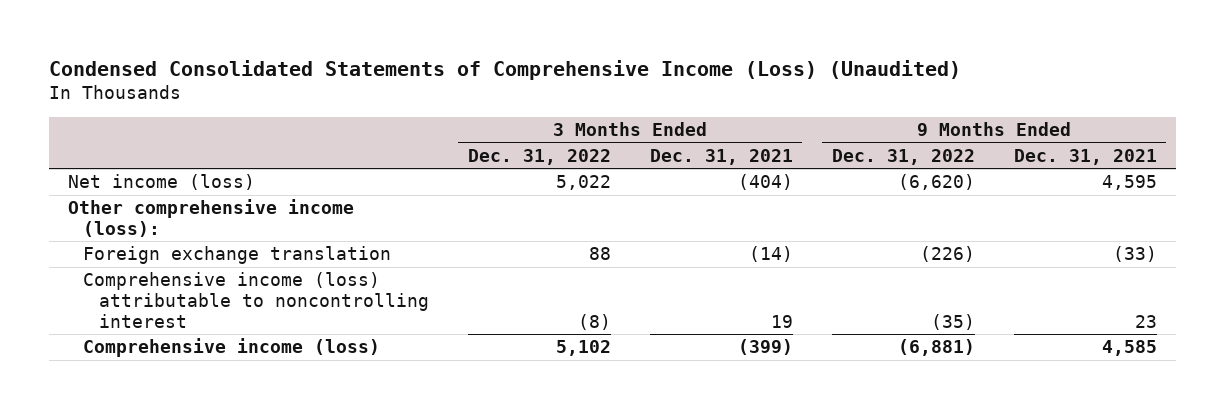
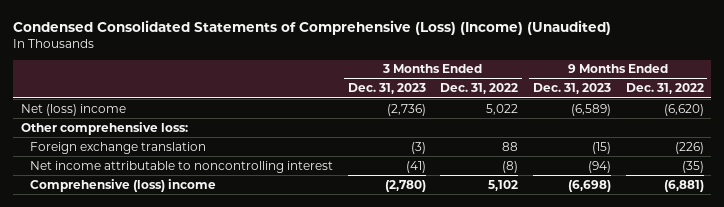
[48,59,961,80] Condensed Consolidated Statements of Comprehensive Income (Loss) (Unaudited) -> [13,19,612,35] Condensed Consolidated Statements of Comprehensive (Loss) (Income) (Unaudited)
[649,148,793,165] Dec. 31, 2021 -> none
[1013,148,1157,165] Dec. 31, 2021 -> none
none -> [347,83,426,95] Dec. 31, 2023
none -> [532,83,611,95] Dec. 31, 2023
[68,174,256,191] Net income (loss) -> [20,103,126,116] Net (loss) income
[68,199,355,237] Other comprehensive income (loss): -> [20,121,188,135] Other comprehensive loss:
[83,272,429,328] Comprehensive income (loss) attributable to noncontrolling interest -> [29,160,333,173] Net income attributable to noncontrolling interest
[83,338,381,358] Comprehensive income (loss) -> [29,178,216,192] Comprehensive (loss) income

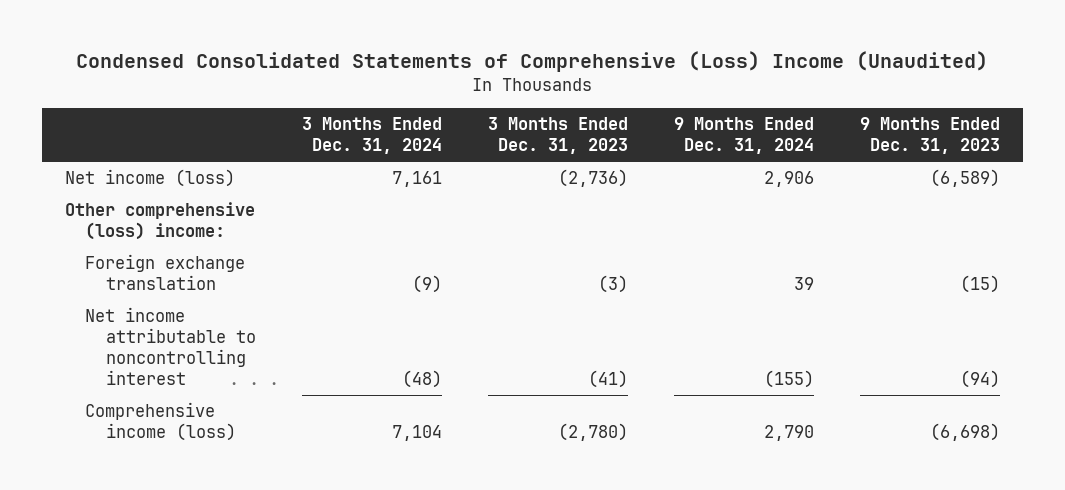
[13,19,612,35] Condensed Consolidated Statements of Comprehensive (Loss) (Income) (Unaudited) -> [76,51,989,73] Condensed Consolidated Statements of Comprehensive (Loss) Income (Unaudited)
[440,83,519,95] Dec. 31, 2022 -> none
[625,83,704,95] Dec. 31, 2022 -> none
none -> [302,117,443,155] 3 Months Ended Dec. 31, 2024
none -> [674,117,815,155] 9 Months Ended Dec. 31, 2024
[20,103,126,116] Net (loss) income -> [64,169,235,188] Net income (loss)
[20,121,188,135] Other comprehensive loss: -> [64,202,255,241] Other comprehensive (loss) income:
[29,178,216,192] Comprehensive (loss) income -> [85,402,237,442] Comprehensive income (loss)

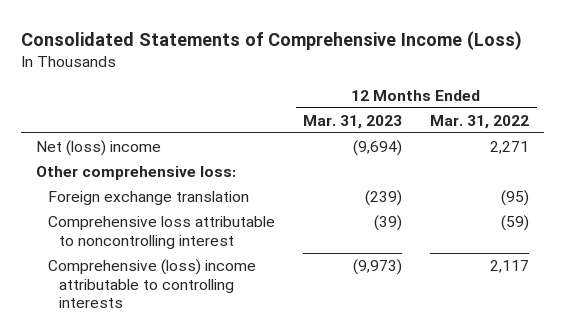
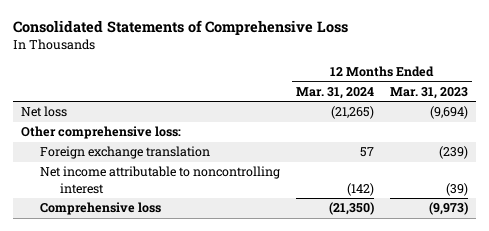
[21,30,523,50] Consolidated Statements of Comprehensive Income (Loss) -> [12,20,348,36] Consolidated Statements of Comprehensive Loss
[430,114,530,129] Mar. 31, 2022 -> none
none -> [296,86,375,99] Mar. 31, 2024
[35,140,161,157] Net (loss) income -> [20,106,67,118] Net loss
[47,216,275,249] Comprehensive loss attributable to noncontrolling interest -> [40,166,281,194] Net income attributable to noncontrolling interest
[47,259,256,308] Comprehensive (loss) income attributable to controlling interests -> [40,202,162,216] Comprehensive loss

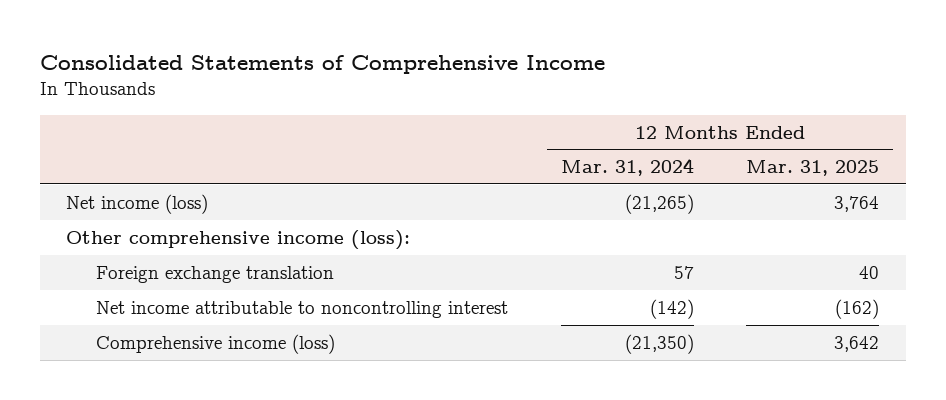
[12,20,348,36] Consolidated Statements of Comprehensive Loss -> [39,54,605,74] Consolidated Statements of Comprehensive Income
[389,86,468,99] Mar. 31, 2023 -> none
none -> [746,160,880,177] Mar. 31, 2025
[20,106,67,118] Net loss -> [66,193,209,214] Net income (loss)
[20,126,181,140] Other comprehensive loss: -> [66,229,411,250] Other comprehensive income (loss):
[40,202,162,216] Comprehensive loss -> [95,333,335,354] Comprehensive income (loss)

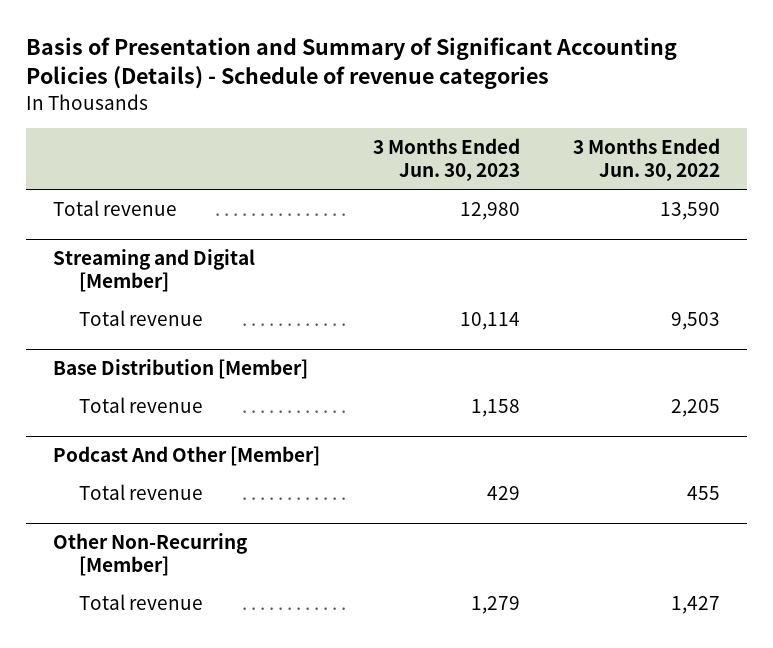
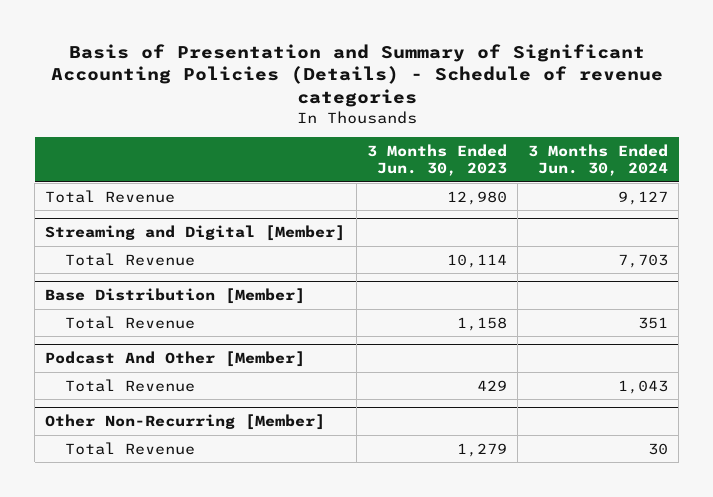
[573,138,721,182] 3 Months Ended Jun. 30, 2022 -> none
none -> [527,144,668,177] 3 Months Ended Jun. 30, 2024
[52,199,177,216] Total revenue -> [45,189,176,203] Total Revenue
[79,309,204,326] Total revenue -> [65,252,196,266] Total Revenue
[79,396,204,413] Total revenue -> [65,315,196,329] Total Revenue
[79,483,204,500] Total revenue -> [65,378,196,392] Total Revenue
[79,593,204,610] Total revenue -> [65,441,196,455] Total Revenue

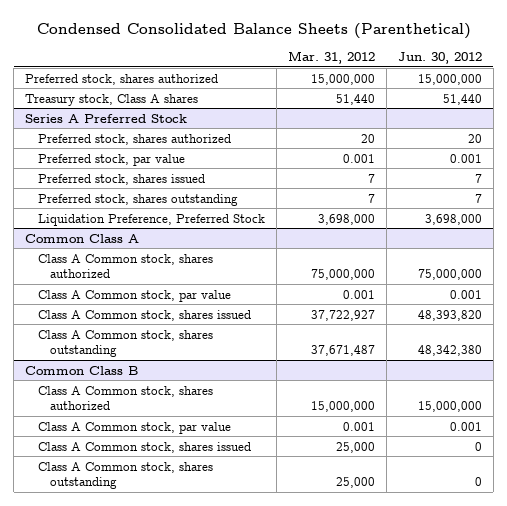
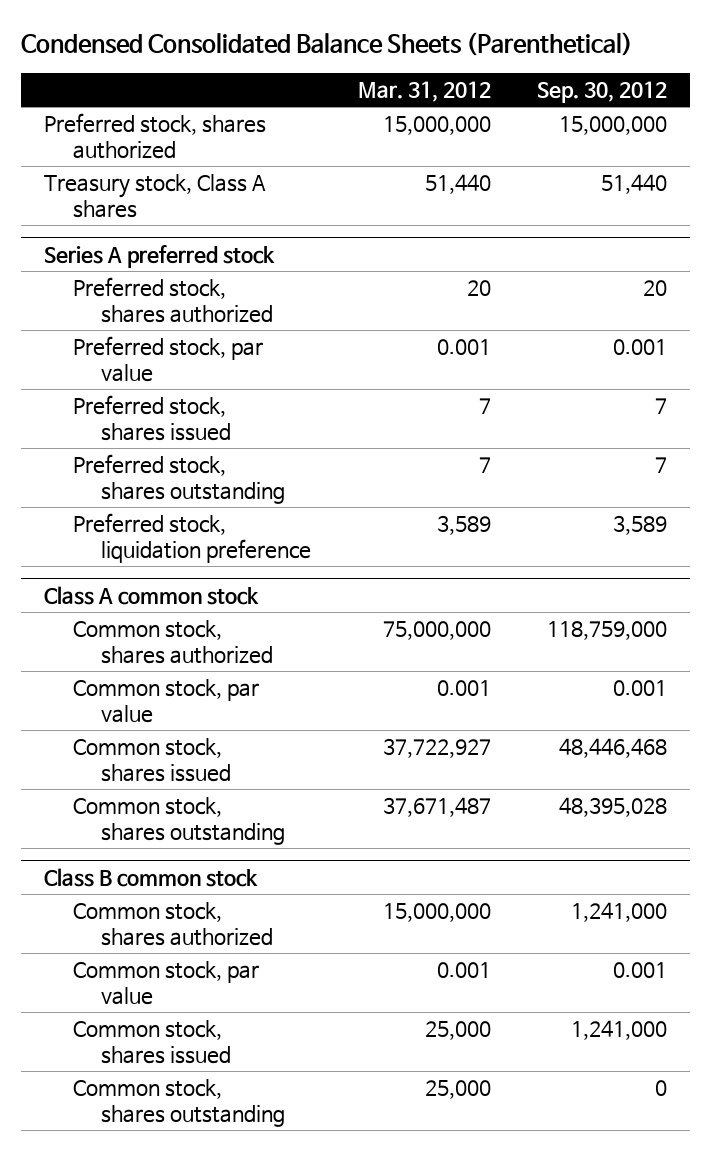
[397,52,482,65] Jun. 30, 2012 -> none
none -> [537,80,668,103] Sep. 30, 2012
[25,113,188,123] Series A Preferred Stock -> [43,244,275,268] Series A preferred stock
[37,213,265,226] Liquidation Preference, Preferred Stock -> [72,513,312,563] Preferred stock, liquidation preference
[317,213,375,225] 3,698,000 -> [436,515,491,536] 3,589
[25,233,140,243] Common Class A -> [43,585,259,605] Class A common stock
[37,253,213,279] Class A Common stock, shares authorized -> [72,620,274,664] Common stock, shares authorized
[37,289,231,302] Class A Common stock, par value -> [72,679,259,723] Common stock, par value
[37,309,251,321] Class A Common stock, shares issued -> [72,738,232,782] Common stock, shares issued
[37,329,213,358] Class A Common stock, shares outstanding -> [72,797,286,845] Common stock, shares outstanding
[25,365,139,375] Common Class B -> [43,867,258,887] Class B common stock
[37,385,213,411] Class A Common stock, shares authorized -> [72,902,274,946] Common stock, shares authorized
[37,421,231,434] Class A Common stock, par value -> [72,961,259,1005] Common stock, par value
[37,441,251,453] Class A Common stock, shares issued -> [72,1020,232,1064] Common stock, shares issued
[37,461,213,490] Class A Common stock, shares outstanding -> [72,1079,286,1127] Common stock, shares outstanding

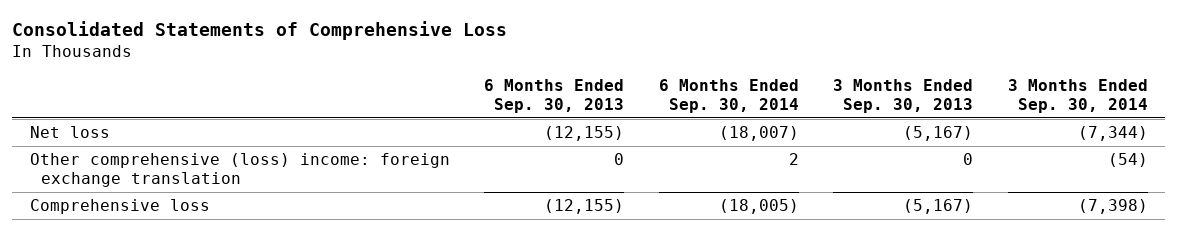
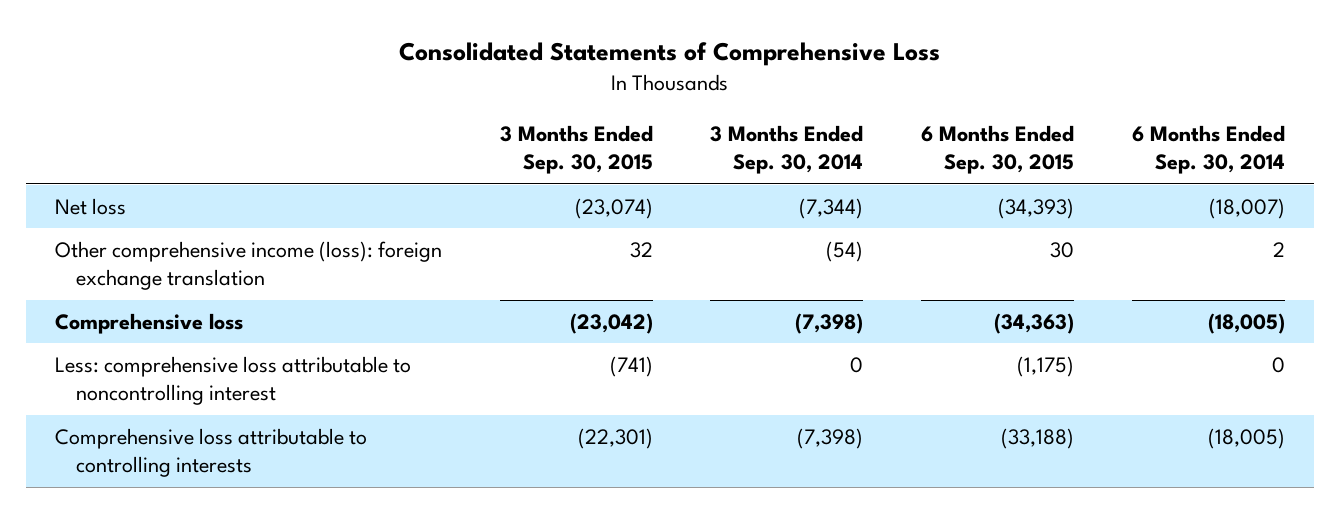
[484,79,625,114] 6 Months Ended Sep. 30, 2013 -> none
[833,79,974,114] 3 Months Ended Sep. 30, 2013 -> none
none -> [499,124,653,175] 3 Months Ended Sep. 30, 2015
none -> [921,124,1075,175] 6 Months Ended Sep. 30, 2015
[29,153,450,187] Other comprehensive (loss) income: foreign exchange translation -> [55,240,443,291] Other comprehensive income (loss): foreign exchange translation
none -> [55,355,412,406] Less: comprehensive loss attributable to noncontrolling interest
none -> [55,427,368,478] Comprehensive loss attributable to controlling interests

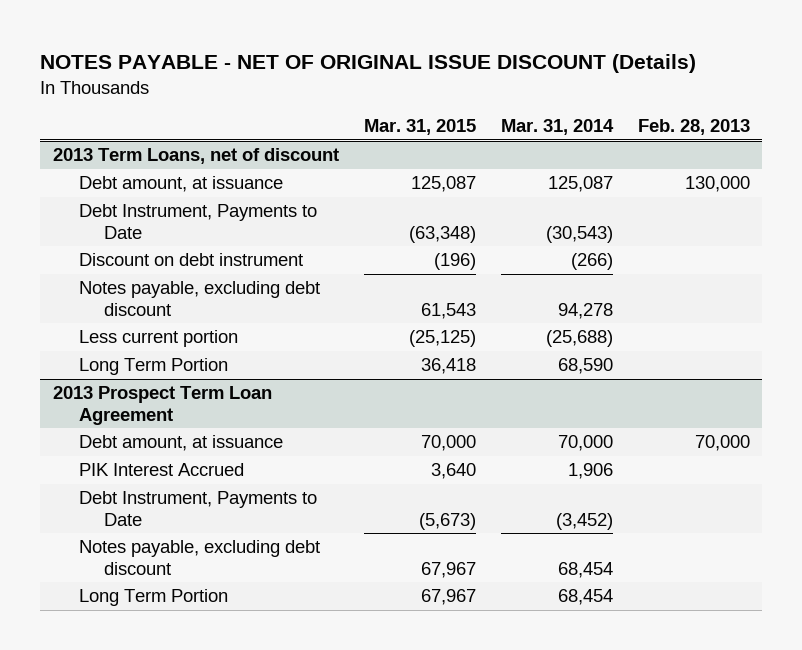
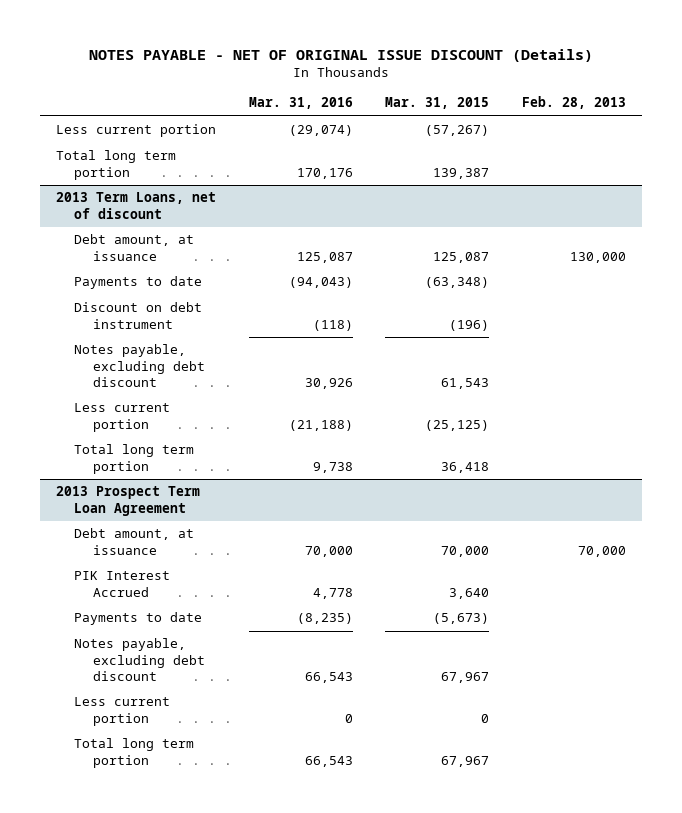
[500,119,614,136] Mar. 31, 2014 -> none
none -> [248,97,353,110] Mar. 31, 2016
none -> [56,124,217,138] Less current portion
none -> [56,150,177,180] Total long term portion
[78,204,317,239] Debt Instrument, Payments to Date -> [74,276,203,290] Payments to date
[78,358,228,376] Long Term Portion -> [74,444,195,474] Total long term portion
[78,491,317,526] Debt Instrument, Payments to Date -> [74,612,203,626] Payments to date
none -> [74,697,171,726] Less current portion
[78,589,228,607] Long Term Portion -> [74,738,195,768] Total long term portion

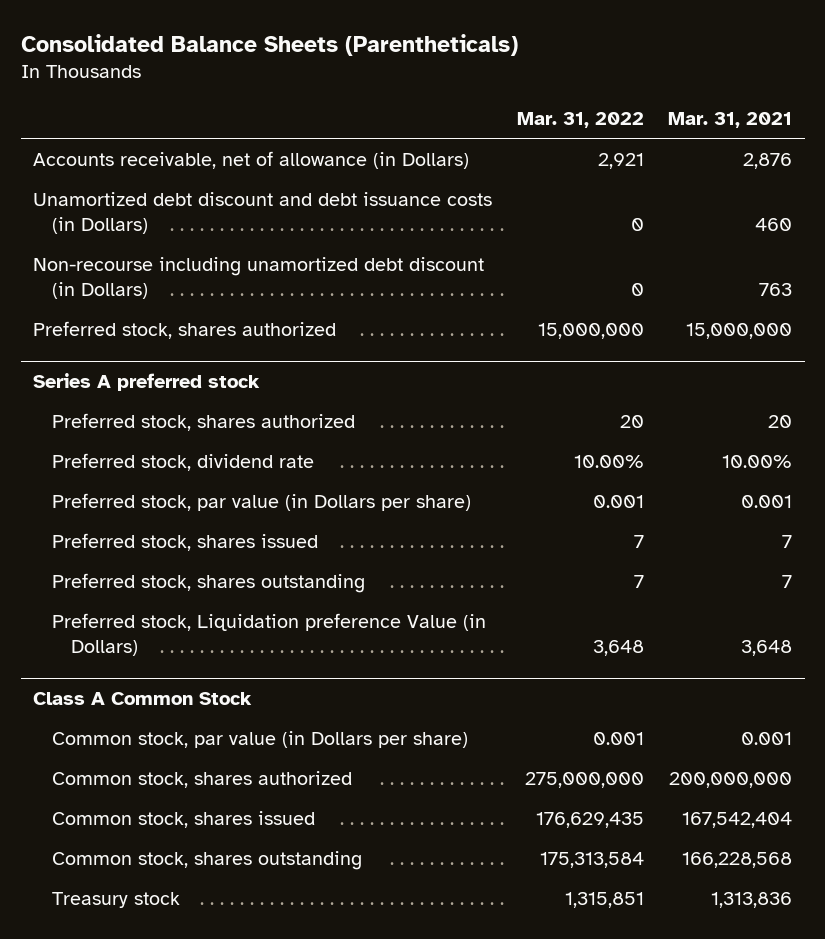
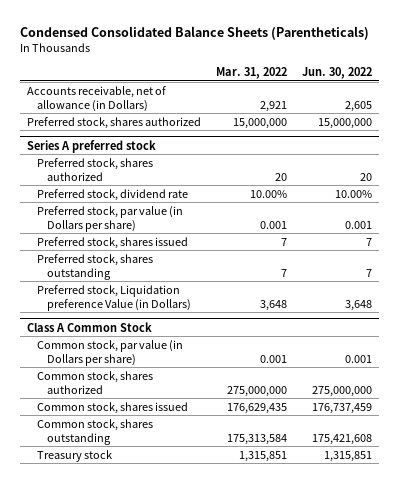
[20,33,518,56] Consolidated Balance Sheets (Parentheticals) -> [20,26,370,41] Condensed Consolidated Balance Sheets (Parentheticals)
[668,111,793,128] Mar. 31, 2021 -> none
none -> [301,66,372,79] Jun. 30, 2022
[33,191,493,234] Unamortized debt discount and debt issuance costs (in Dollars) -> none
[33,256,485,299] Non-recourse including unamortized debt discount (in Dollars) -> none

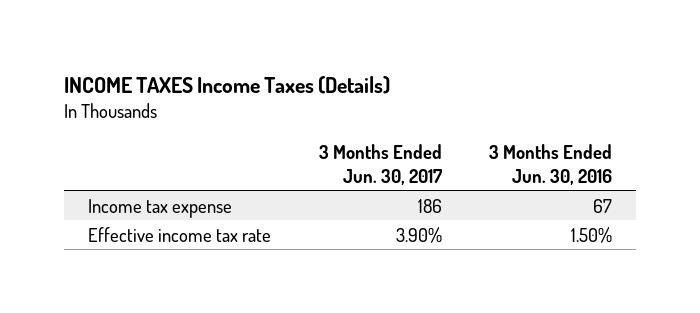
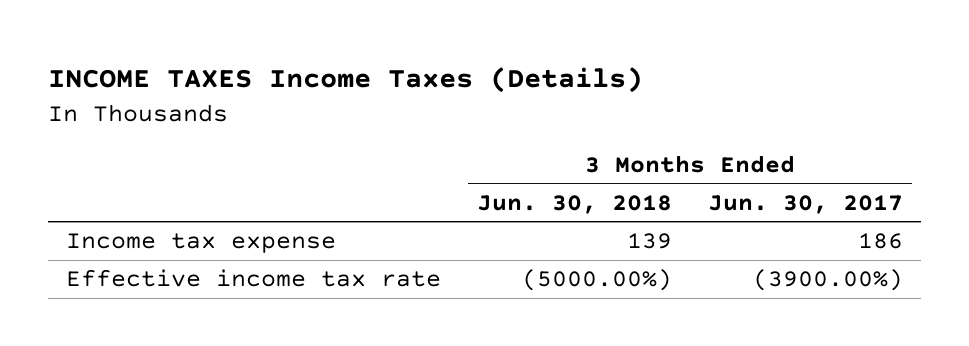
[489,143,613,185] 3 Months Ended Jun. 30, 2016 -> none
none -> [477,194,673,214] Jun. 30, 2018
[395,226,442,243] 3.90% -> [753,269,904,292] (3900.00%)

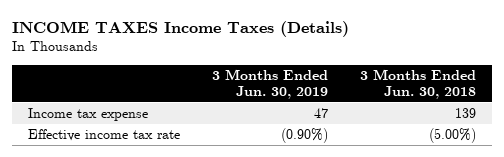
[708,194,904,214] Jun. 30, 2017 -> none
none -> [211,68,328,99] 3 Months Ended Jun. 30, 2019
[522,269,673,292] (5000.00%) -> [428,128,476,144] (5.00%)

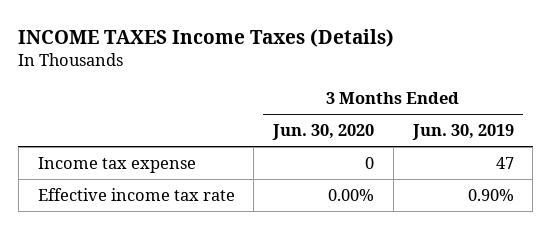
[359,68,476,99] 3 Months Ended Jun. 30, 2018 -> none
none -> [272,124,375,141] Jun. 30, 2020
[280,128,328,144] (0.90%) -> [467,188,514,201] 0.90%

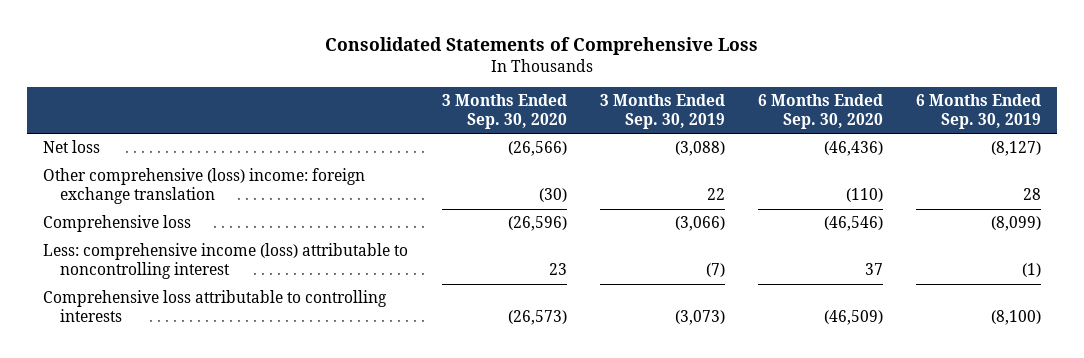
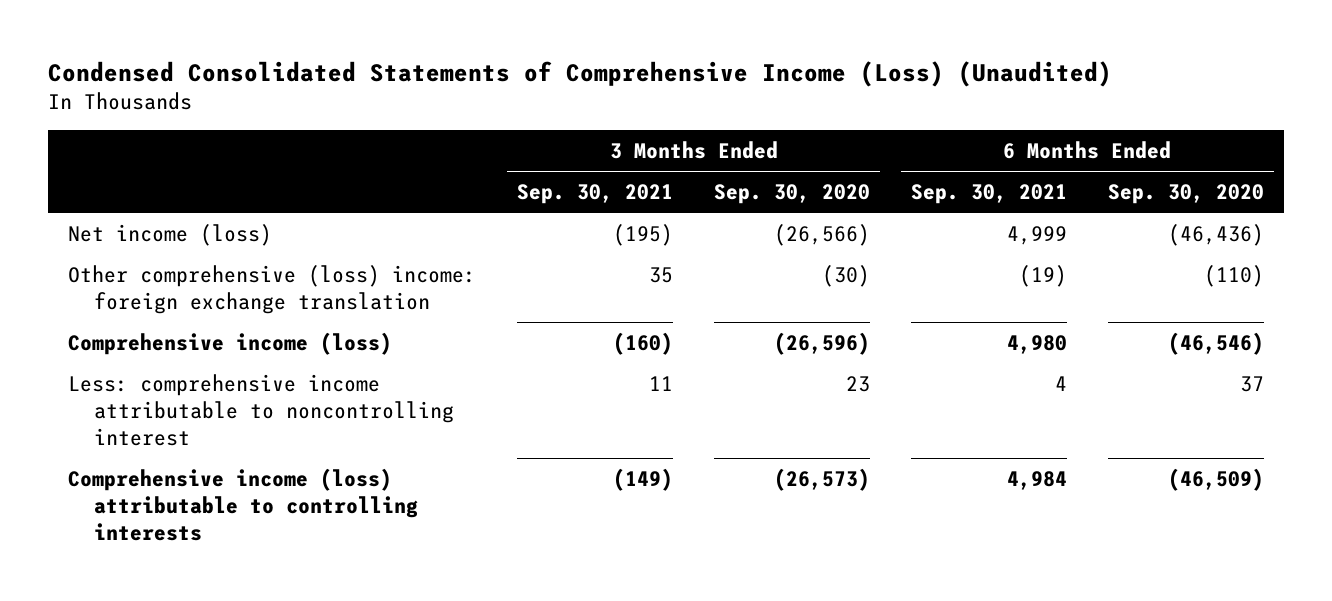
[325,36,759,55] Consolidated Statements of Comprehensive Loss -> [48,60,1113,87] Condensed Consolidated Statements of Comprehensive Income (Loss) (Unaudited)
[599,94,725,130] 3 Months Ended Sep. 30, 2019 -> none
[915,94,1041,130] 6 Months Ended Sep. 30, 2019 -> none
none -> [517,184,674,205] Sep. 30, 2021
none -> [910,184,1067,205] Sep. 30, 2021
[43,140,101,154] Net loss -> [68,223,273,246] Net income (loss)
[43,215,192,233] Comprehensive loss -> [68,331,393,355] Comprehensive income (loss)
[43,243,409,280] Less: comprehensive income (loss) attributable to noncontrolling interest -> [68,373,455,447] Less: comprehensive income attributable to noncontrolling interest
[43,290,388,323] Comprehensive loss attributable to controlling interests -> [68,467,419,542] Comprehensive income (loss) attributable to controlling interests

